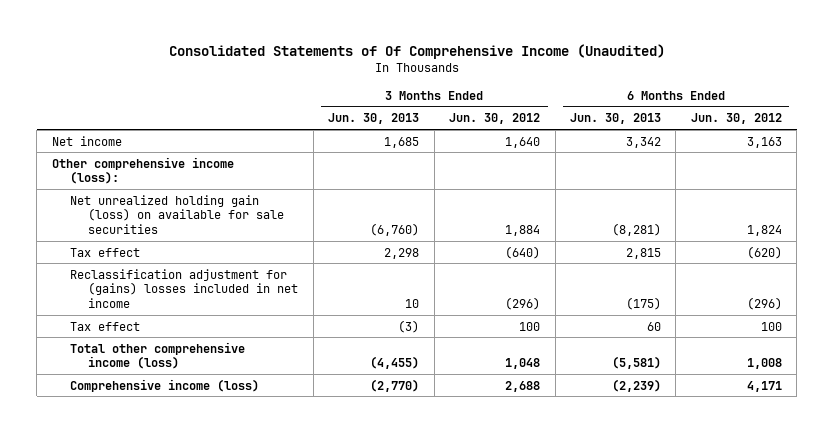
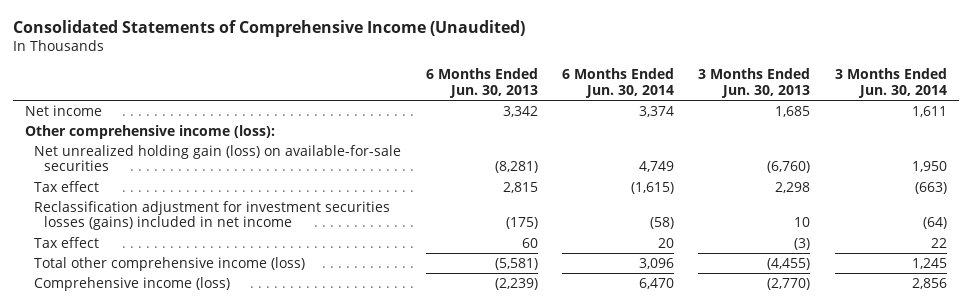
[168,43,665,59] Consolidated Statements of Of Comprehensive Income (Unaudited) -> [12,20,525,38] Consolidated Statements of Comprehensive Income (Unaudited)
[449,113,541,125] Jun. 30, 2012 -> none
[690,113,782,125] Jun. 30, 2012 -> none
none -> [562,68,675,99] 6 Months Ended Jun. 30, 2014
none -> [834,68,947,99] 3 Months Ended Jun. 30, 2014
[69,194,285,234] Net unrealized holding gain (loss) on available for sale securities -> [34,144,402,172] Net unrealized holding gain (loss) on available-for-sale securities
[69,268,299,308] Reclassification adjustment for (gains) losses included in net income -> [34,200,391,231] Reclassification adjustment for investment securities losses (gains) included in net income

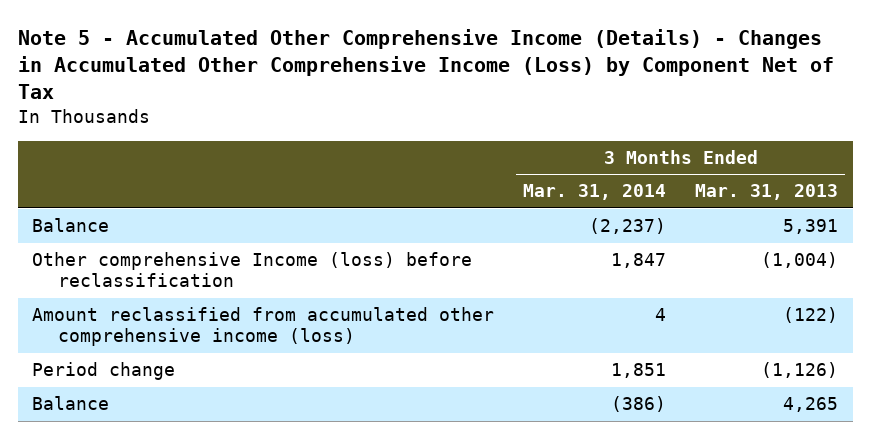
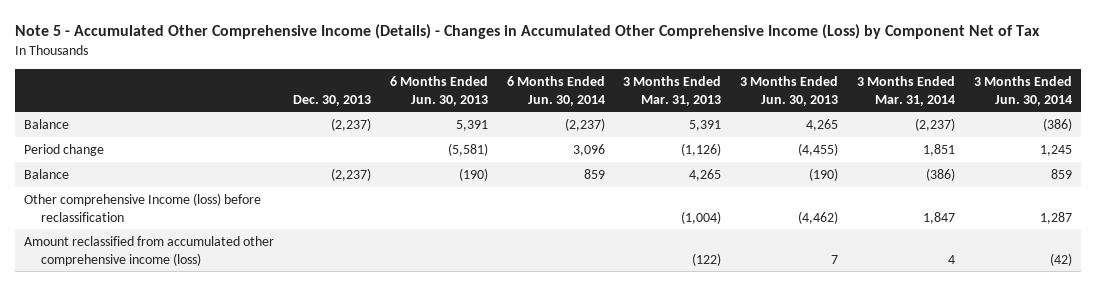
none -> [292,94,371,106] Dec. 30, 2013
none -> [389,75,488,106] 6 Months Ended Jun. 30, 2013
none -> [506,75,605,106] 6 Months Ended Jun. 30, 2014
none -> [740,75,839,106] 3 Months Ended Jun. 30, 2013
none -> [973,75,1072,106] 3 Months Ended Jun. 30, 2014
[32,252,473,288] Other comprehensive Income (loss) before reclassification -> [24,192,262,222] Other comprehensive Income (loss) before reclassification
[32,307,495,347] Amount reclassified from accumulated other comprehensive income (loss) -> [24,235,275,266] Amount reclassified from accumulated other comprehensive income (loss)

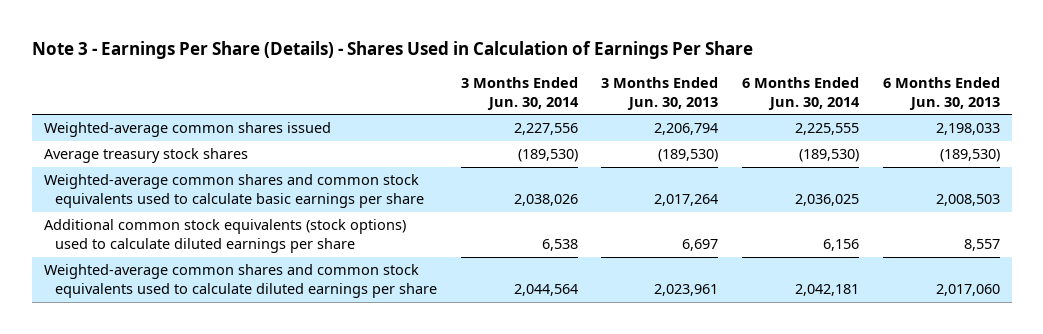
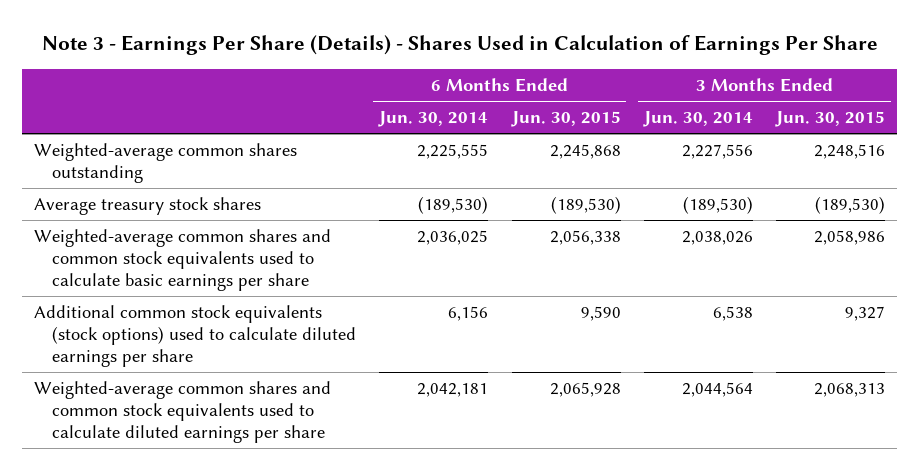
[601,76,719,110] 3 Months Ended Jun. 30, 2013 -> none
[882,76,1000,110] 6 Months Ended Jun. 30, 2013 -> none
none -> [510,111,621,128] Jun. 30, 2015
none -> [775,111,886,128] Jun. 30, 2015
[43,122,331,138] Weighted-average common shares issued -> [33,143,297,183] Weighted-average common shares outstanding

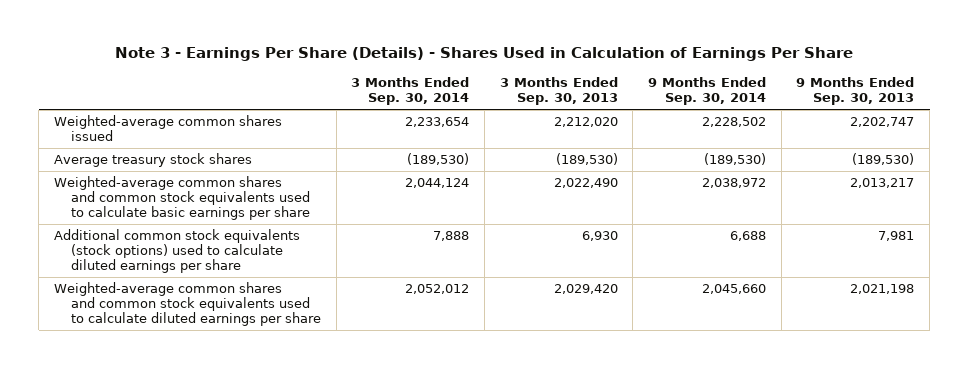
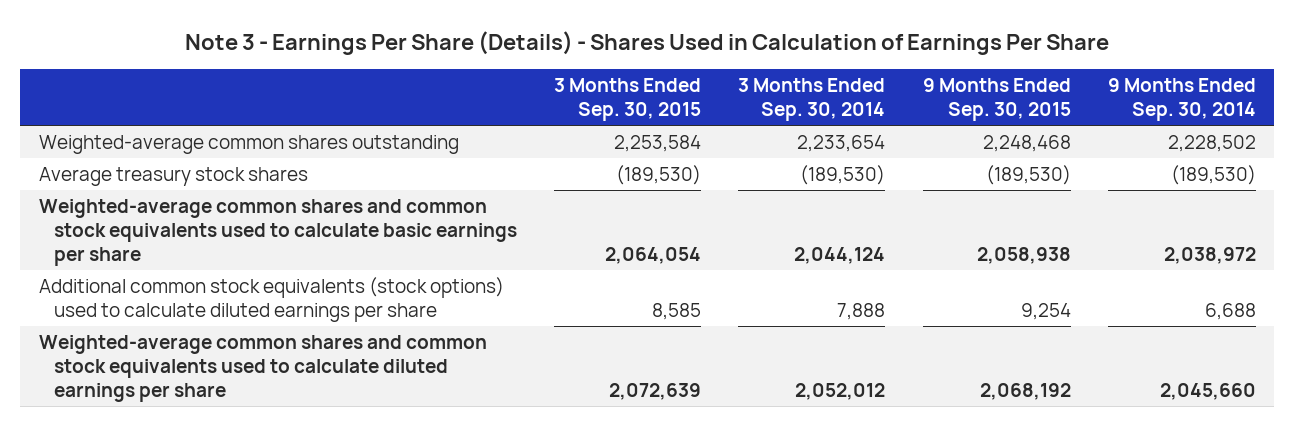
[499,77,618,106] 3 Months Ended Sep. 30, 2013 -> none
[796,77,915,106] 9 Months Ended Sep. 30, 2013 -> none
none -> [554,78,702,122] 3 Months Ended Sep. 30, 2015
none -> [922,78,1071,122] 9 Months Ended Sep. 30, 2015
[53,115,282,142] Weighted-average common shares issued -> [38,135,459,155] Weighted-average common shares outstanding

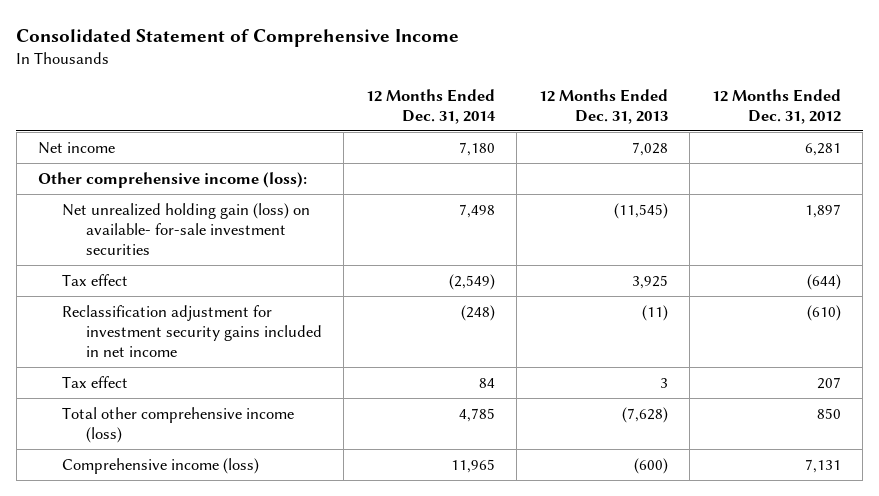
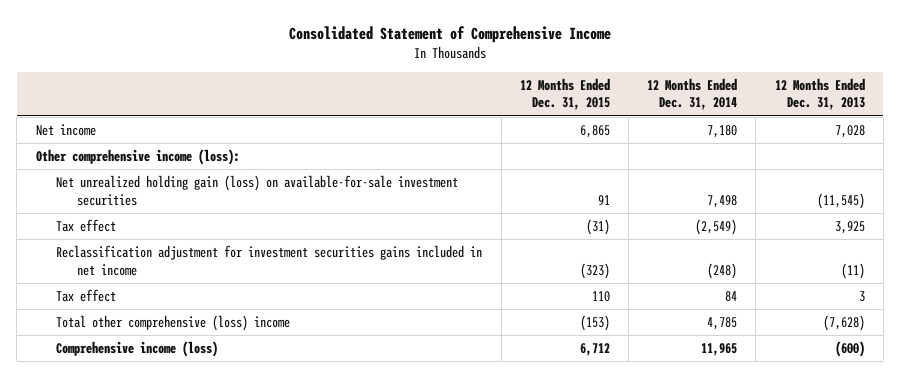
[711,88,841,124] 12 Months Ended Dec. 31, 2012 -> none
none -> [519,77,610,111] 12 Months Ended Dec. 31, 2015
[62,202,311,255] Net unrealized holding gain (loss) on available- for-sale investment securities -> [56,174,459,206] Net unrealized holding gain (loss) on available-for-sale investment securities
[62,304,323,357] Reclassification adjustment for investment security gains included in net income -> [56,244,483,276] Reclassification adjustment for investment securities gains included in net income
[62,406,295,443] Total other comprehensive income (loss) -> [56,314,291,331] Total other comprehensive (loss) income

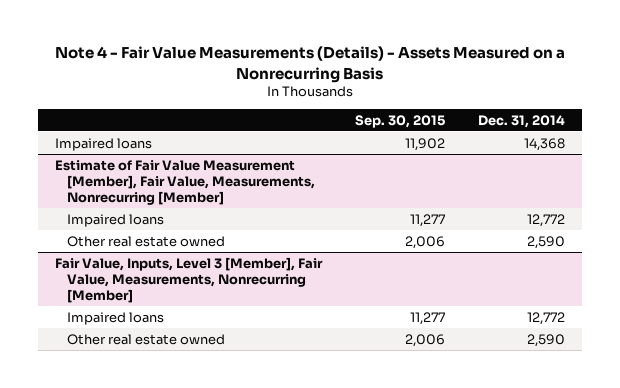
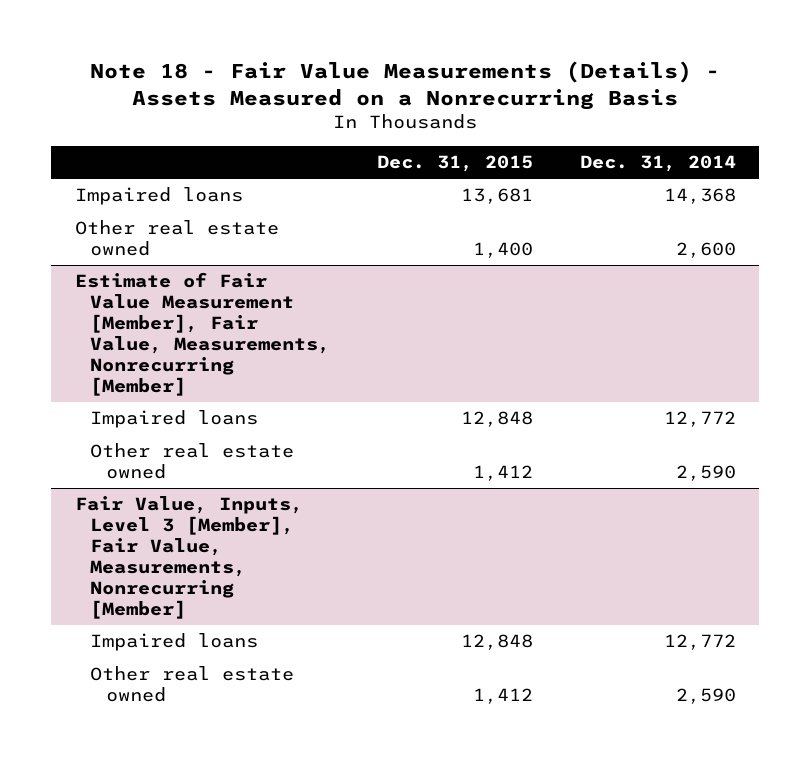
[54,46,565,83] Note 4 - Fair Value Measurements (Details) - Assets Measured on a Nonrecurring Basis -> [90,61,721,111] Note 18 - Fair Value Measurements (Details) - Assets Measured on a Nonrecurring Basis
[354,114,445,128] Sep. 30, 2015 -> none
none -> [377,155,534,173] Dec. 31, 2015
none -> [74,220,279,257] Other real estate owned

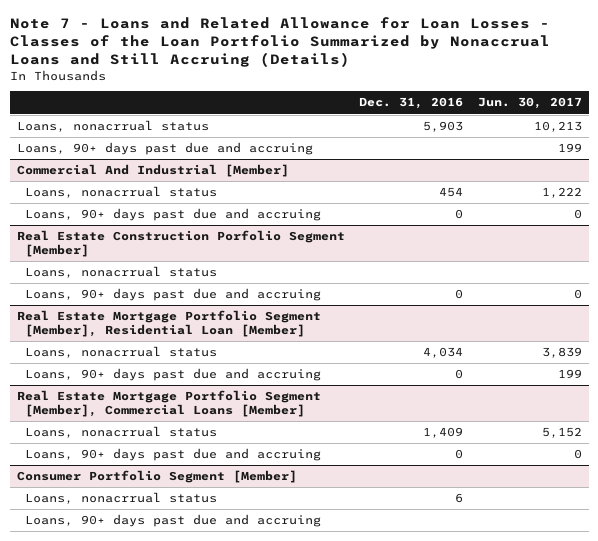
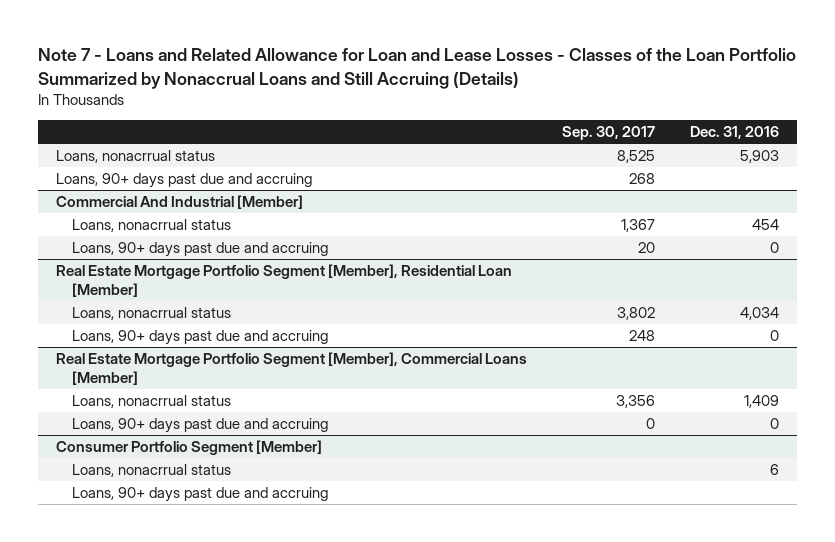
[9,16,550,67] Note 7 - Loans and Related Allowance for Loan Losses - Classes of the Loan Portfolio Summarized by Nonaccrual Loans and Still Accruing (Details) -> [38,48,797,89] Note 7 - Loans and Related Allowance for Loan and Lease Losses - Classes of the Loan Portfolio Summarized by Nonaccrual Loans and Still Accruing (Details)
[477,97,582,110] Jun. 30, 2017 -> none
none -> [561,126,655,141] Sep. 30, 2017
[16,230,345,258] Real Estate Construction Porfolio Segment [Member] -> none
[25,266,218,279] Loans, nonacrrual status -> none
[25,288,322,302] Loans, 90+ days past due and accruing -> none

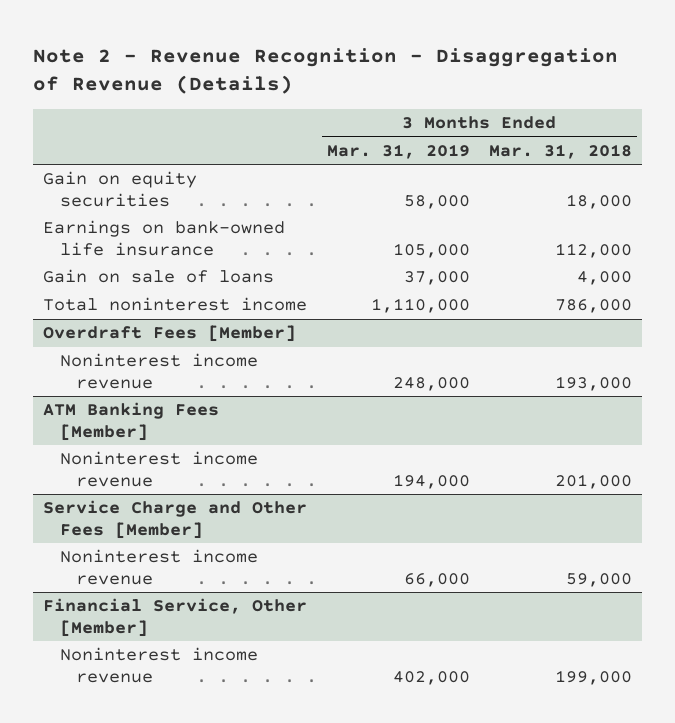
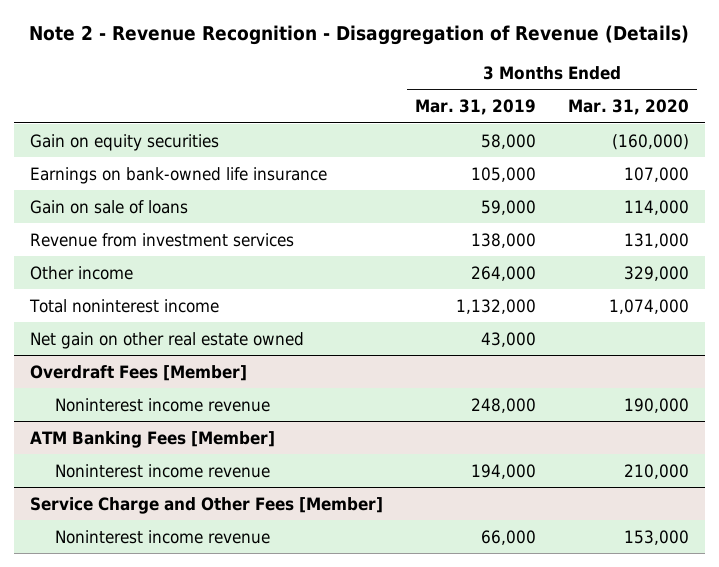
[489,143,633,159] Mar. 31, 2018 -> none
none -> [567,98,689,115] Mar. 31, 2020
[403,271,470,286] 37,000 -> [480,199,536,215] 59,000
none -> [29,232,294,247] Revenue from investment services
none -> [29,265,133,280] Other income
[370,298,470,314] 1,110,000 -> [455,298,536,314] 1,132,000
none -> [29,331,304,349] Net gain on other real estate owned
[42,598,307,637] Financial Service, Other [Member] -> none
[59,647,258,683] Noninterest income revenue -> none

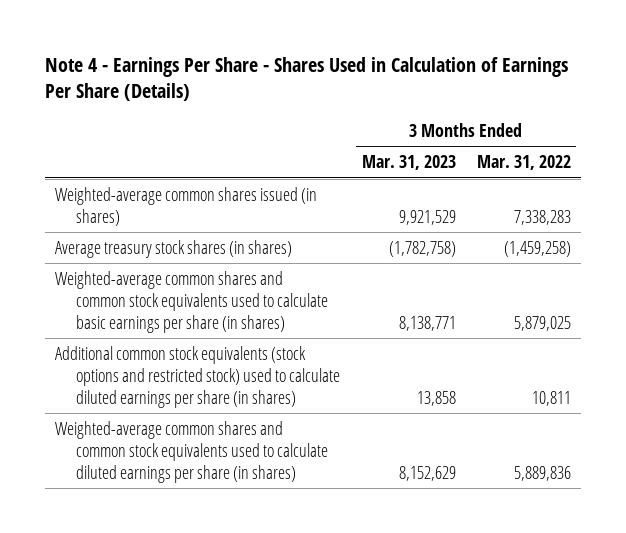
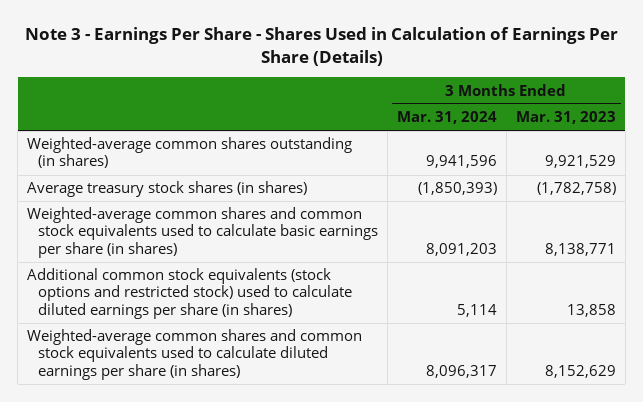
[44,56,568,102] Note 4 - Earnings Per Share - Shares Used in Calculation of Earnings Per Share (Details) -> [24,27,618,66] Note 3 - Earnings Per Share - Shares Used in Calculation of Earnings Per Share (Details)
[476,155,571,171] Mar. 31, 2022 -> none
none -> [396,111,497,125] Mar. 31, 2024
[55,186,318,226] Weighted-average common shares issued (in shares) -> [27,137,353,169] Weighted-average common shares outstanding (in shares)

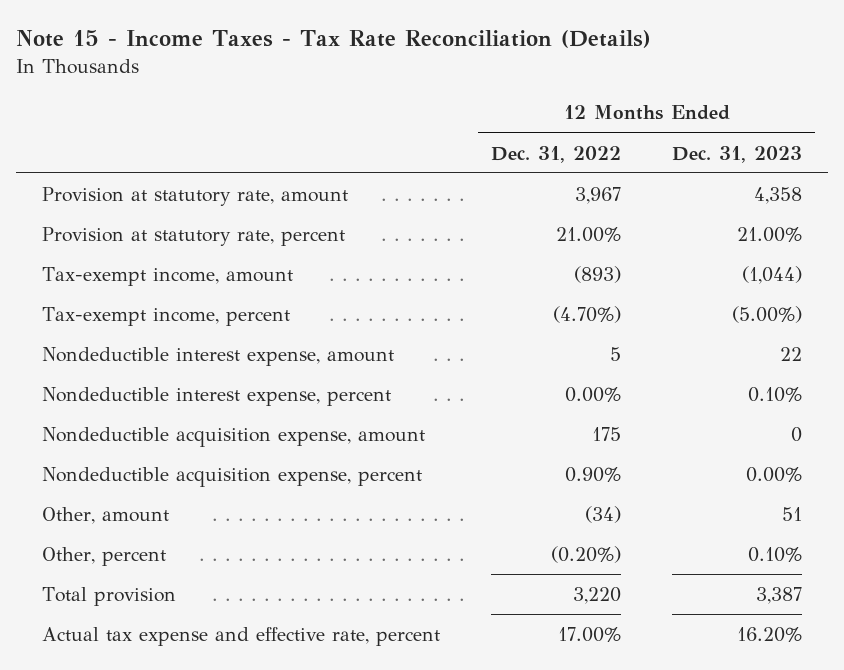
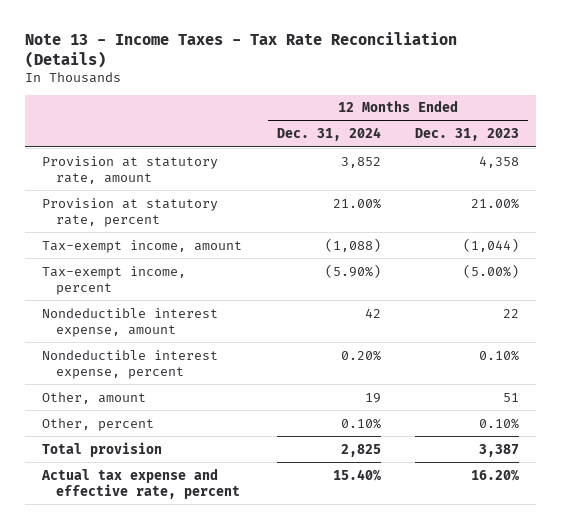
[15,30,651,49] Note 15 - Income Taxes - Tax Rate Reconciliation (Details) -> [24,31,457,68] Note 13 - Income Taxes - Tax Rate Reconciliation (Details)
[490,145,621,163] Dec. 31, 2022 -> none
none -> [276,127,381,142] Dec. 31, 2024
[41,426,425,447] Nondeductible acquisition expense, amount -> none
[41,466,422,487] Nondeductible acquisition expense, percent -> none

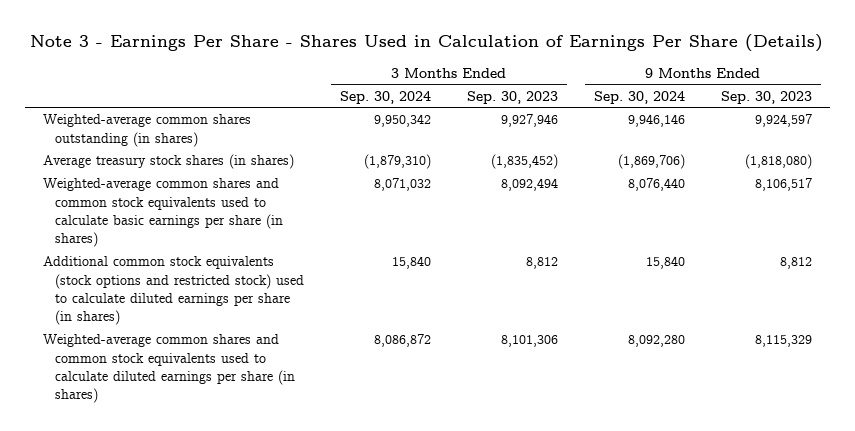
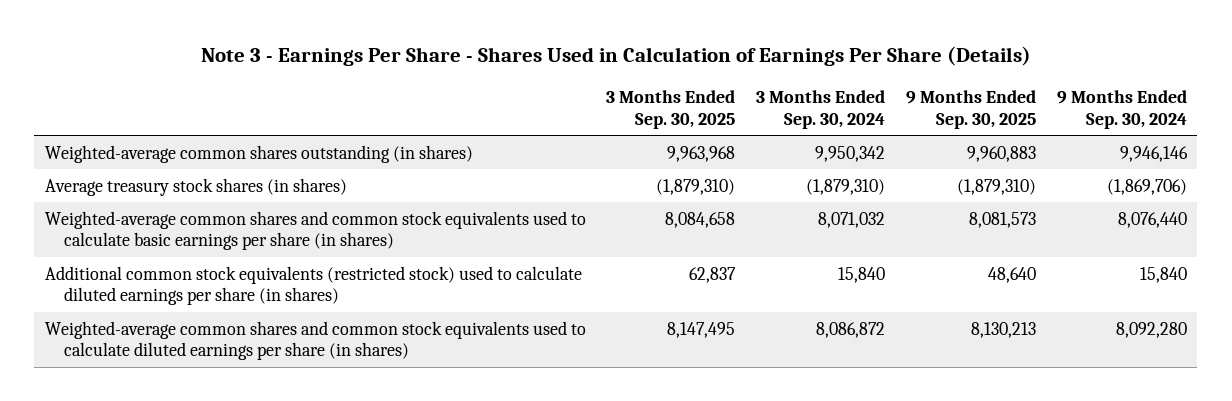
[466,90,558,104] Sep. 30, 2023 -> none
[720,90,812,104] Sep. 30, 2023 -> none
none -> [606,89,736,129] 3 Months Ended Sep. 30, 2025
none -> [906,89,1037,129] 9 Months Ended Sep. 30, 2025
[43,256,304,326] Additional common stock equivalents (stock options and restricted stock) used to calculate diluted earnings per share (in shares) -> [44,265,582,306] Additional common stock equivalents (restricted stock) used to calculate diluted earnings per share (in shares)

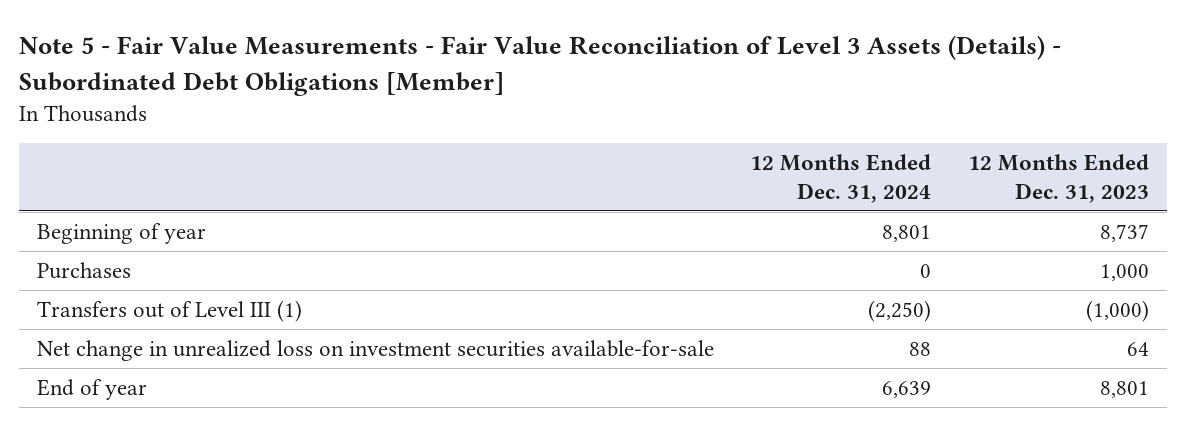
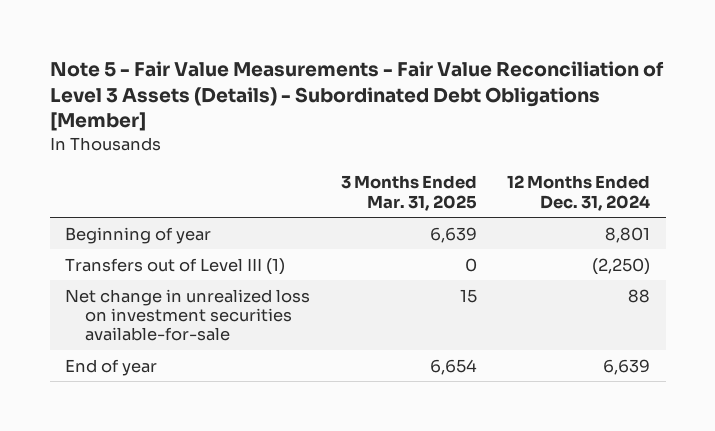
[967,154,1149,204] 12 Months Ended Dec. 31, 2023 -> none
none -> [340,175,477,211] 3 Months Ended Mar. 31, 2025
[37,261,132,279] Purchases -> none

